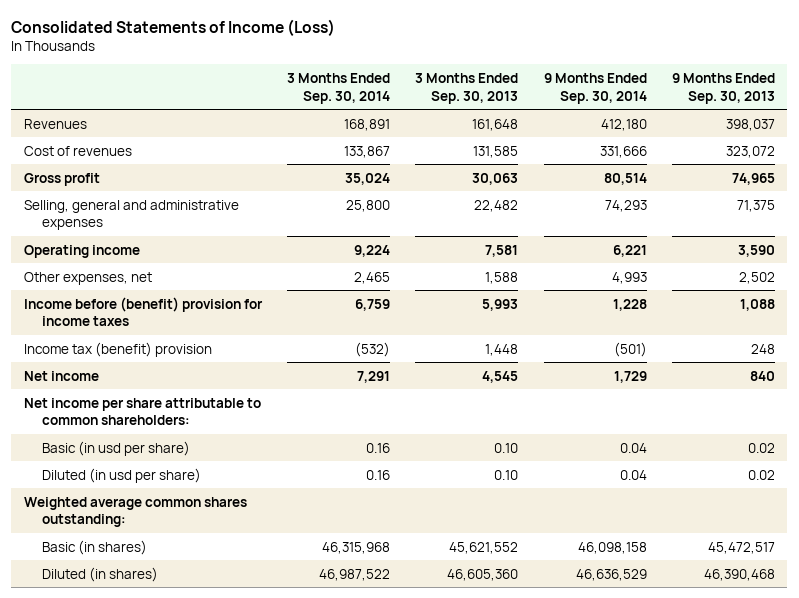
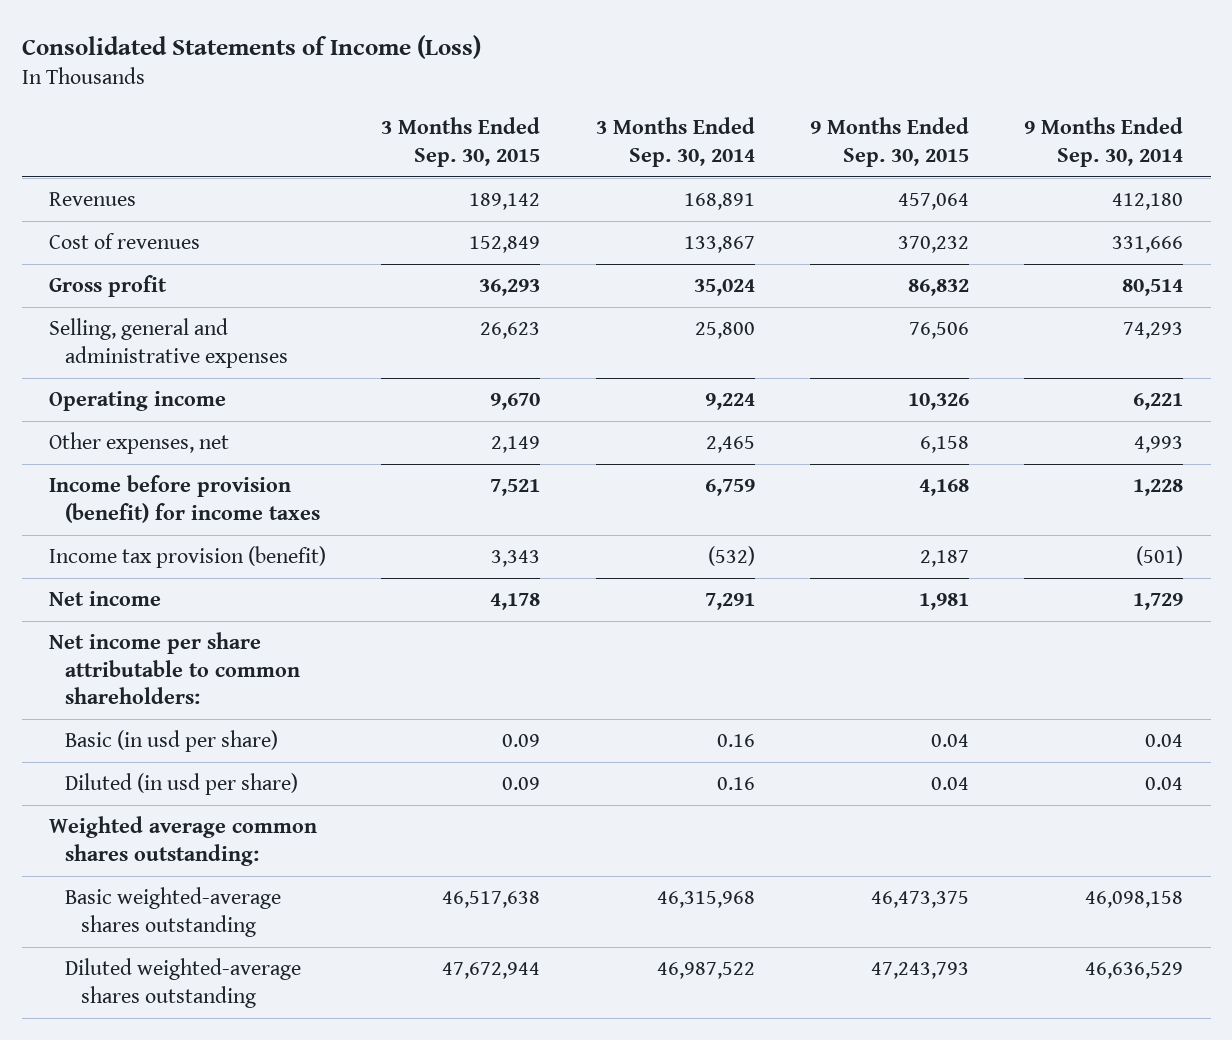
[415,73,519,104] 3 Months Ended Sep. 30, 2013 -> none
[671,73,775,104] 9 Months Ended Sep. 30, 2013 -> none
none -> [381,117,541,167] 3 Months Ended Sep. 30, 2015
none -> [809,117,969,167] 9 Months Ended Sep. 30, 2015
[24,296,264,327] Income before (benefit) provision for income taxes -> [49,475,321,523] Income before provision (benefit) for income taxes
[24,341,213,357] Income tax (benefit) provision -> [49,546,327,569] Income tax provision (benefit)
[41,539,147,555] Basic (in shares) -> [65,887,282,937] Basic weighted-average shares outstanding
[41,566,158,582] Diluted (in shares) -> [65,958,302,1008] Diluted weighted-average shares outstanding

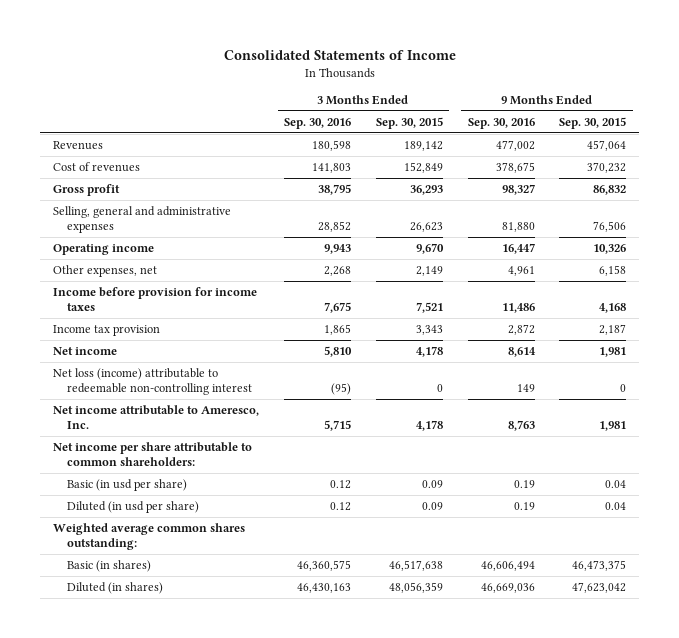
[21,35,481,60] Consolidated Statements of Income (Loss) -> [223,49,456,60] Consolidated Statements of Income
[595,117,755,167] 3 Months Ended Sep. 30, 2014 -> none
[1023,117,1183,167] 9 Months Ended Sep. 30, 2014 -> none
none -> [283,117,351,129] Sep. 30, 2016
none -> [467,117,535,129] Sep. 30, 2016
[49,475,321,523] Income before provision (benefit) for income taxes -> [52,286,257,312] Income before provision for income taxes
[49,546,327,569] Income tax provision (benefit) -> [52,324,160,336] Income tax provision
none -> [52,367,253,396] Net loss (income) attributable to redeemable non-controlling interest
none -> [52,404,259,430] Net income attributable to Ameresco, Inc.
[65,887,282,937] Basic weighted-average shares outstanding -> [67,559,152,572] Basic (in shares)
[65,958,302,1008] Diluted weighted-average shares outstanding -> [67,581,164,594] Diluted (in shares)
[442,962,541,980] 47,672,944 -> [388,581,443,593] 48,056,359
[870,962,969,980] 47,243,793 -> [572,581,627,593] 47,623,042

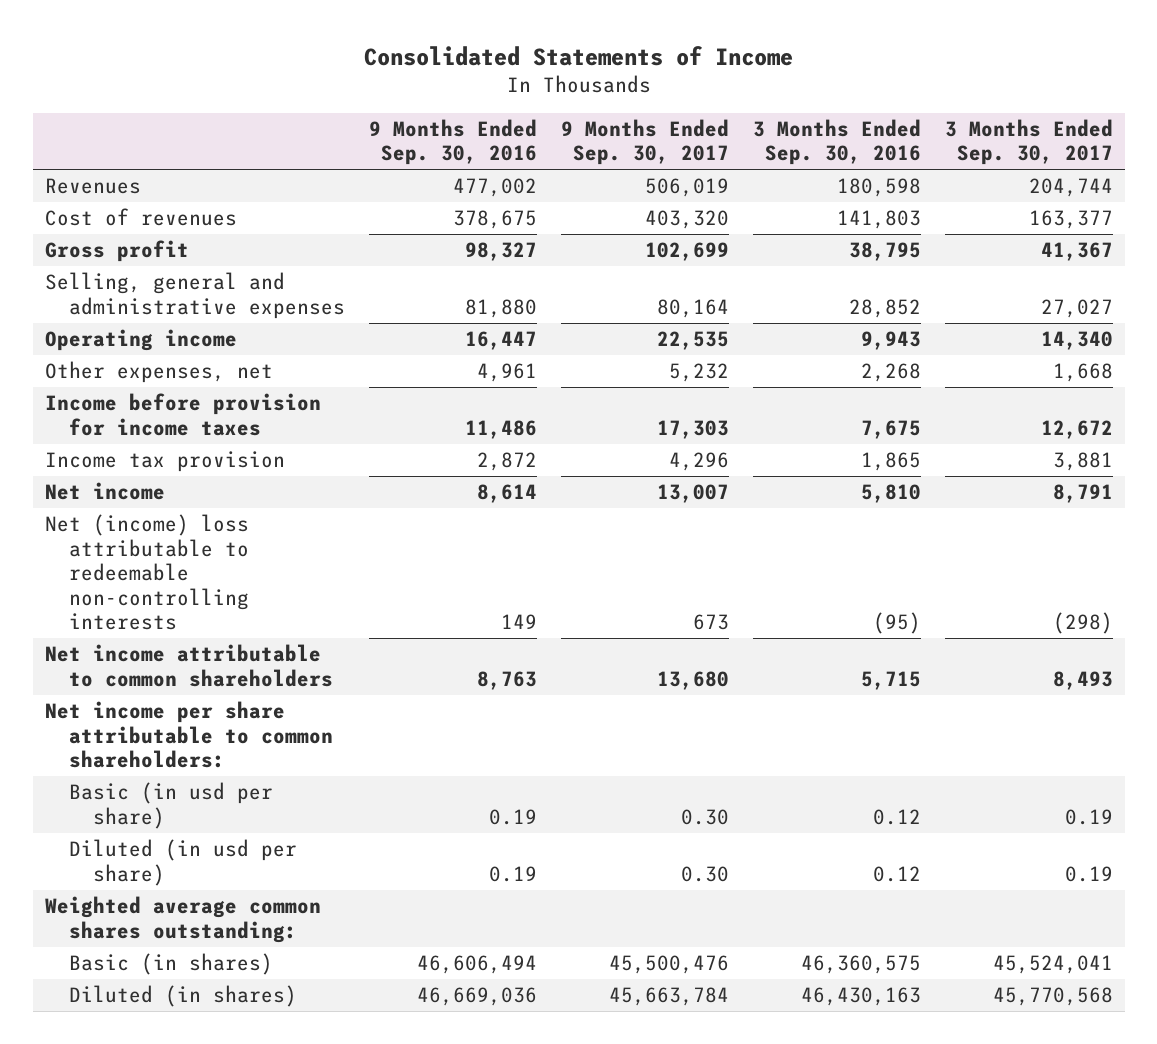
[375,116,443,129] Sep. 30, 2015 -> none
[559,116,627,129] Sep. 30, 2015 -> none
none -> [560,118,729,166] 9 Months Ended Sep. 30, 2017
none -> [944,118,1113,166] 3 Months Ended Sep. 30, 2017
[52,367,253,396] Net loss (income) attributable to redeemable non-controlling interest -> [44,514,249,631] Net (income) loss attributable to redeemable non-controlling interests
[52,404,259,430] Net income attributable to Ameresco, Inc. -> [44,644,333,687] Net income attributable to common shareholders

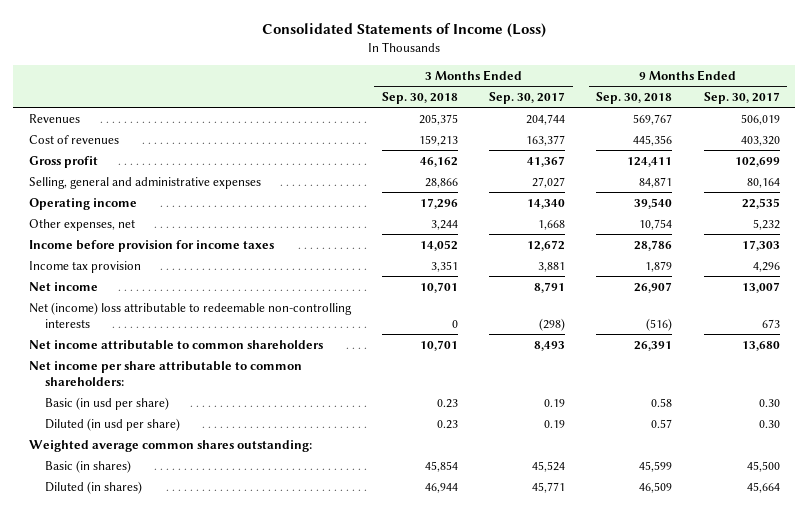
[363,45,793,66] Consolidated Statements of Income -> [262,22,547,38] Consolidated Statements of Income (Loss)
[368,118,537,166] 9 Months Ended Sep. 30, 2016 -> none
[752,118,921,166] 3 Months Ended Sep. 30, 2016 -> none
none -> [382,91,459,104] Sep. 30, 2018
none -> [596,91,673,104] Sep. 30, 2018
[608,955,729,975] 45,500,476 -> [746,460,780,472] 45,500
[992,955,1113,975] 45,524,041 -> [532,460,566,472] 45,524
[608,987,729,1007] 45,663,784 -> [746,481,780,493] 45,664
[992,987,1113,1007] 45,770,568 -> [532,481,566,493] 45,771

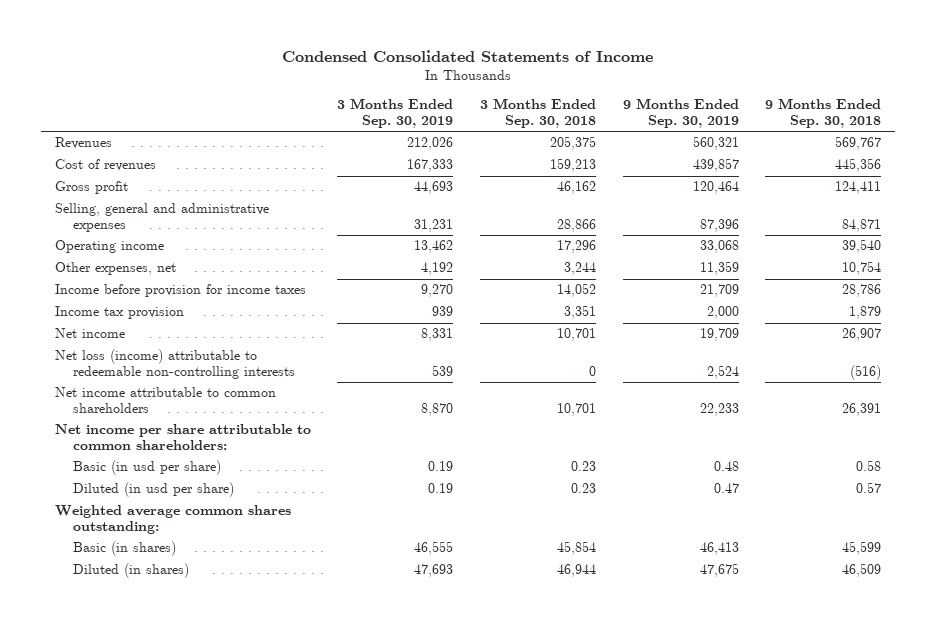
[262,22,547,38] Consolidated Statements of Income (Loss) -> [282,50,654,63] Condensed Consolidated Statements of Income
[489,91,566,104] Sep. 30, 2017 -> none
[703,91,780,104] Sep. 30, 2017 -> none
none -> [337,98,454,129] 3 Months Ended Sep. 30, 2019
none -> [622,98,739,129] 9 Months Ended Sep. 30, 2019
[29,301,353,328] Net (income) loss attributable to redeemable non-controlling interests -> [54,349,295,380] Net loss (income) attributable to redeemable non-controlling interests

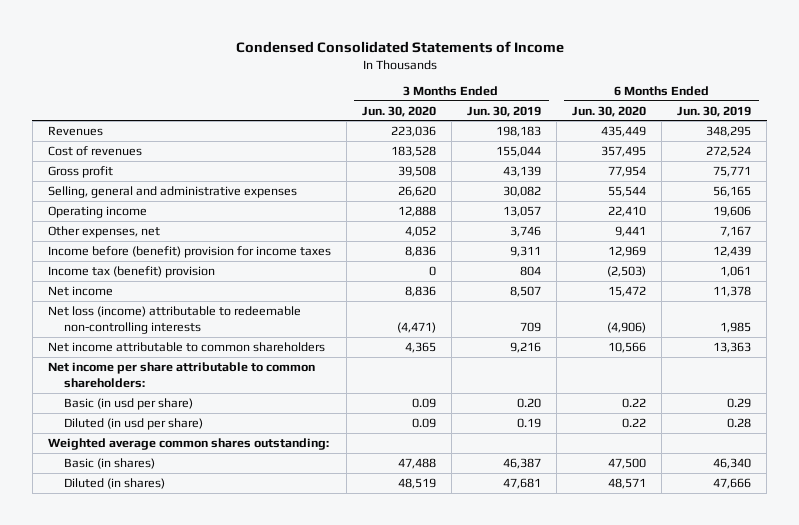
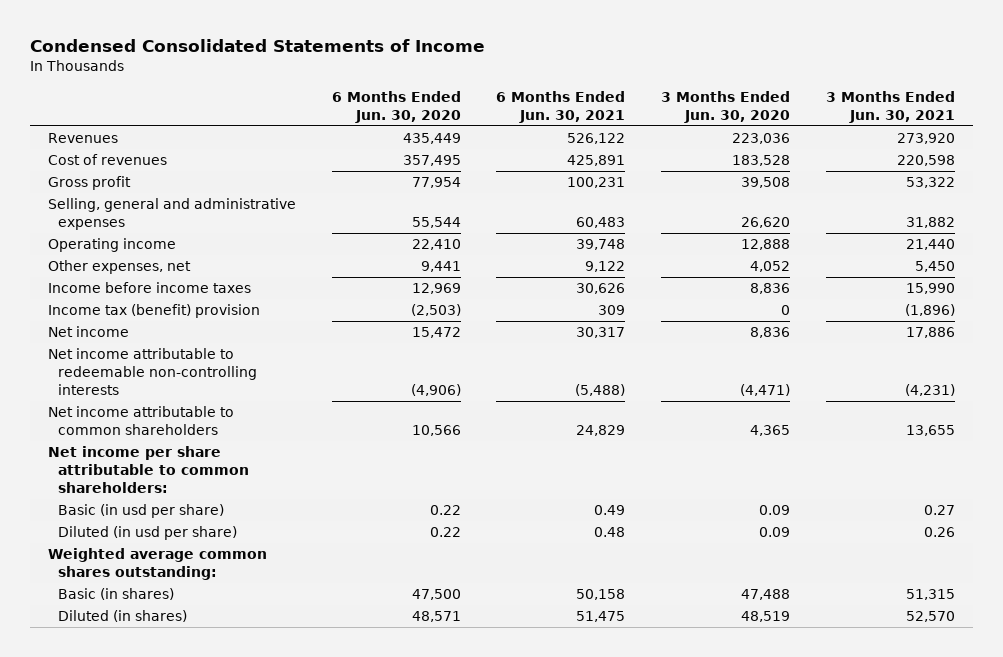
[467,105,542,117] Jun. 30, 2019 -> none
[677,105,752,117] Jun. 30, 2019 -> none
none -> [496,90,626,123] 6 Months Ended Jun. 30, 2021
none -> [825,90,955,123] 3 Months Ended Jun. 30, 2021
[47,245,331,258] Income before (benefit) provision for income taxes -> [47,282,251,294] Income before income taxes
[47,305,301,335] Net loss (income) attributable to redeemable non-controlling interests -> [47,348,258,396] Net income attributable to redeemable non-controlling interests

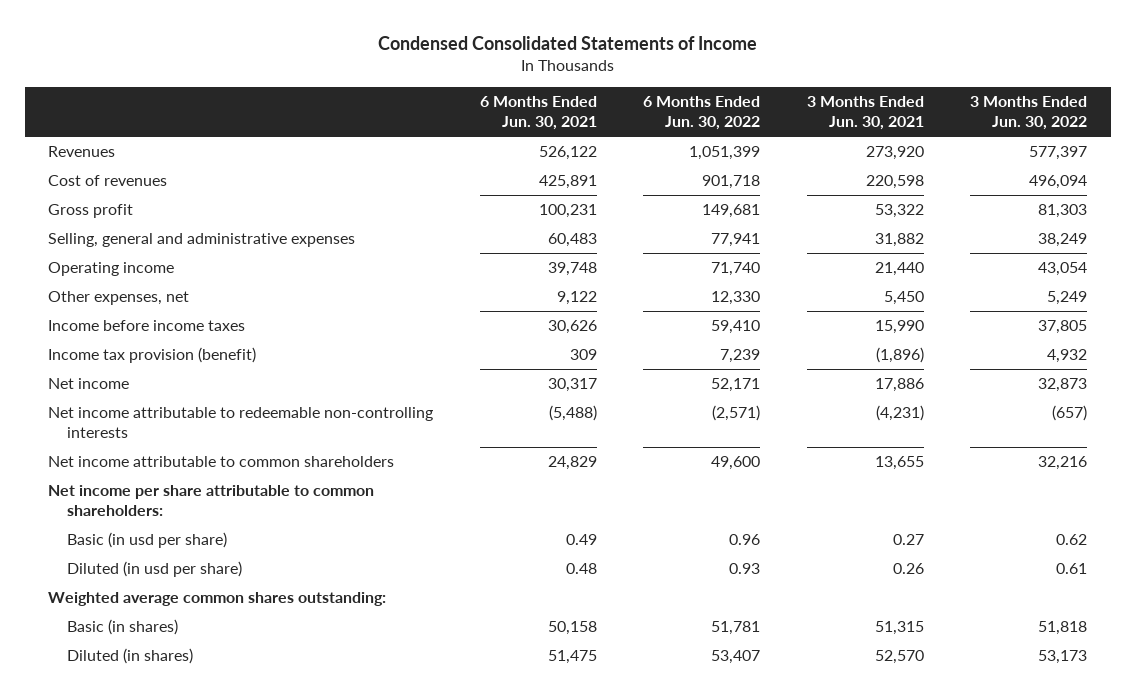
[331,90,461,123] 6 Months Ended Jun. 30, 2020 -> none
[661,90,791,123] 3 Months Ended Jun. 30, 2020 -> none
none -> [643,95,761,131] 6 Months Ended Jun. 30, 2022
none -> [970,95,1088,131] 3 Months Ended Jun. 30, 2022
[47,304,260,319] Income tax (benefit) provision -> [48,347,257,364] Income tax provision (benefit)

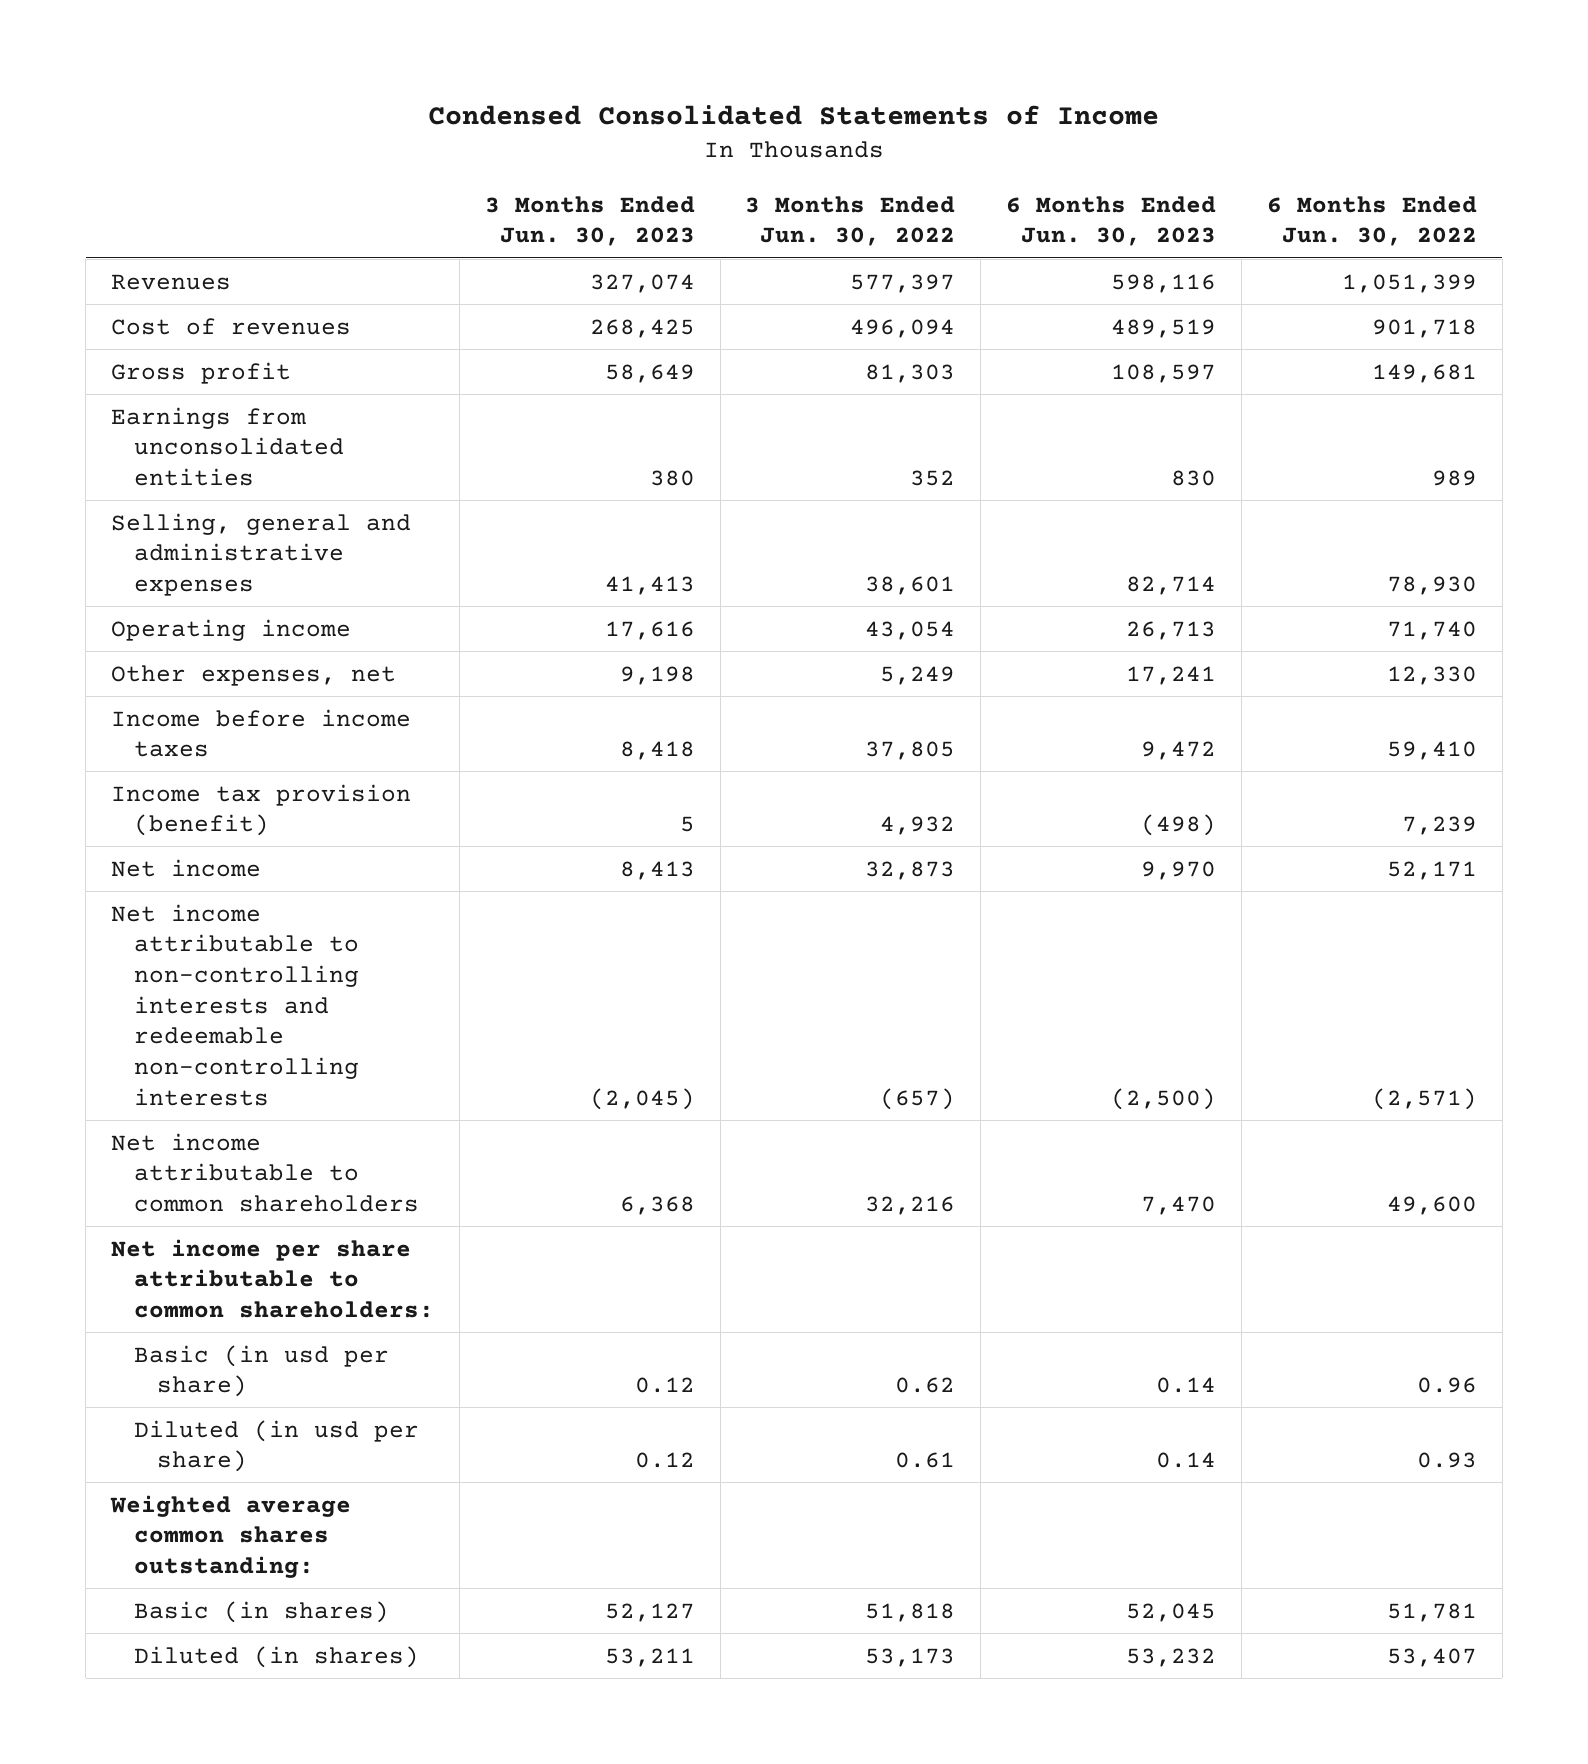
[479,95,597,131] 6 Months Ended Jun. 30, 2021 -> none
[806,95,924,131] 3 Months Ended Jun. 30, 2021 -> none
none -> [484,195,695,247] 3 Months Ended Jun. 30, 2023
none -> [1006,195,1217,247] 6 Months Ended Jun. 30, 2023
none -> [110,406,344,486] Earnings from unconsolidated entities
[711,233,761,248] 77,941 -> [1387,575,1478,595] 78,930
[1038,233,1088,248] 38,249 -> [865,575,956,595] 38,601
[48,407,434,439] Net income attributable to redeemable non-controlling interests -> [110,903,359,1106] Net income attributable to non-controlling interests and redeemable non-controlling interests

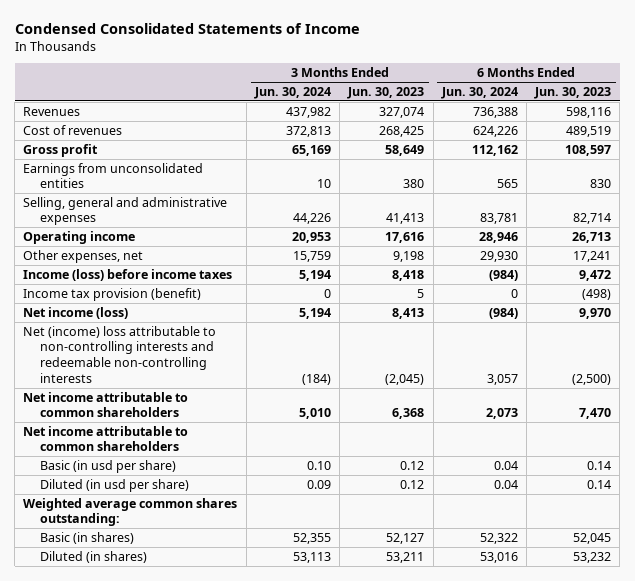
[745,195,956,247] 3 Months Ended Jun. 30, 2022 -> none
[1267,195,1478,247] 6 Months Ended Jun. 30, 2022 -> none
none -> [253,86,331,99] Jun. 30, 2024
none -> [440,86,518,99] Jun. 30, 2024
[110,708,411,758] Income before income taxes -> [23,268,233,281] Income (loss) before income taxes
[110,858,261,877] Net income -> [23,306,129,319] Net income (loss)
[110,903,359,1106] Net income attributable to non-controlling interests and redeemable non-controlling interests -> [23,325,217,383] Net (income) loss attributable to non-controlling interests and redeemable non-controlling interests
[110,1238,434,1318] Net income per share attributable to common shareholders: -> [23,425,189,452] Net income attributable to common shareholders

